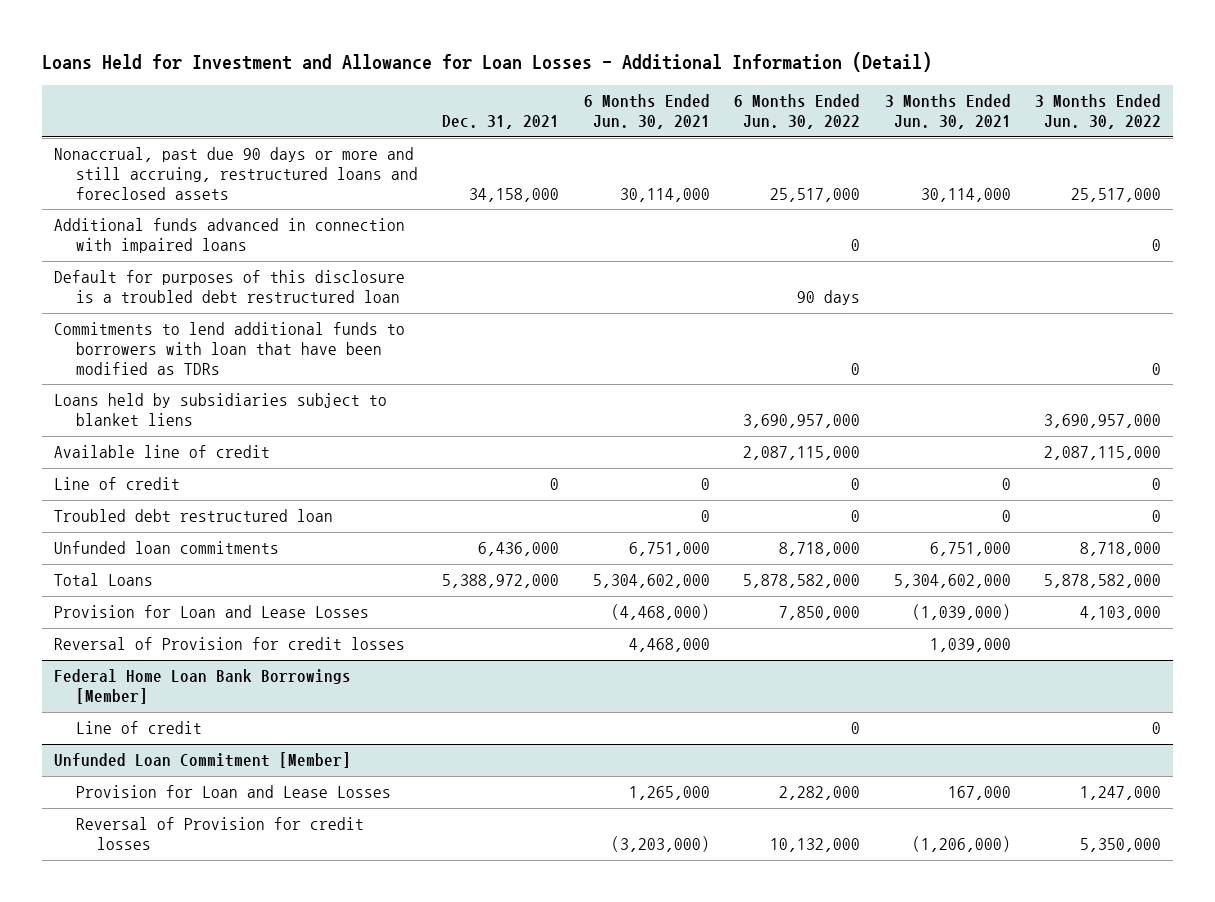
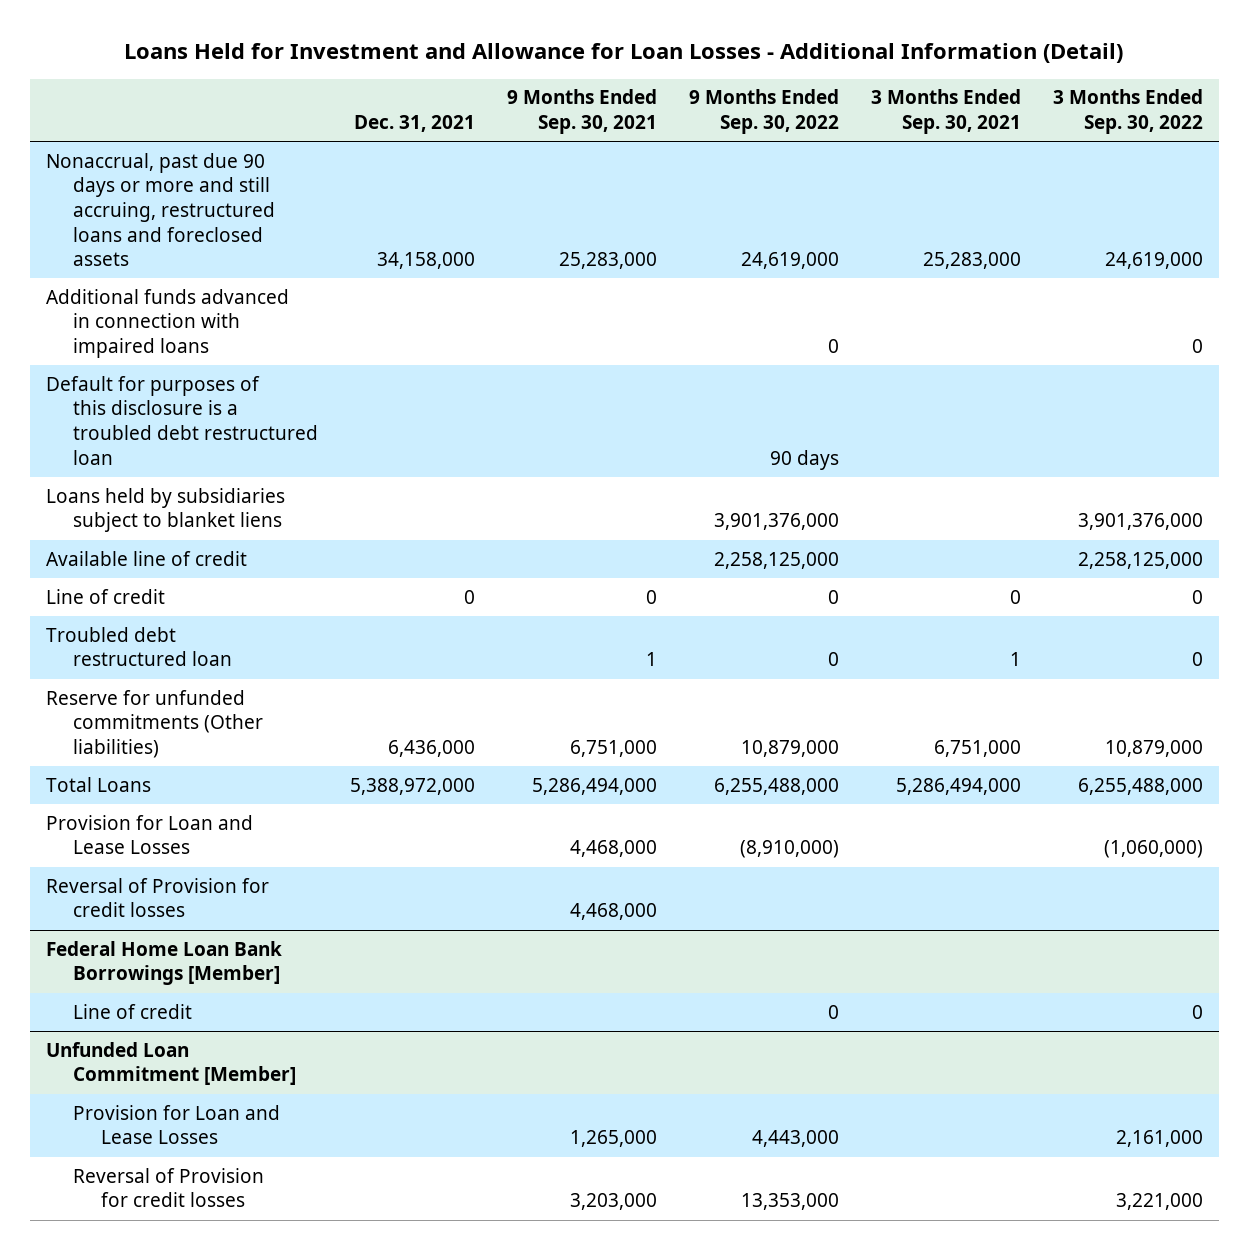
[583,94,710,130] 6 Months Ended Jun. 30, 2021 -> none
[734,94,861,130] 6 Months Ended Jun. 30, 2022 -> none
[884,94,1011,130] 3 Months Ended Jun. 30, 2021 -> none
[1035,94,1162,130] 3 Months Ended Jun. 30, 2022 -> none
none -> [507,89,658,135] 9 Months Ended Sep. 30, 2021
none -> [689,89,840,135] 9 Months Ended Sep. 30, 2022
none -> [871,89,1022,135] 3 Months Ended Sep. 30, 2021
none -> [1053,89,1204,135] 3 Months Ended Sep. 30, 2022
[54,322,406,376] Commitments to lend additional funds to borrowers with loan that have been modified as TDRs -> none
[54,541,280,555] Unfunded loan commitments -> [45,689,264,759] Reserve for unfunded commitments (Other liabilities)

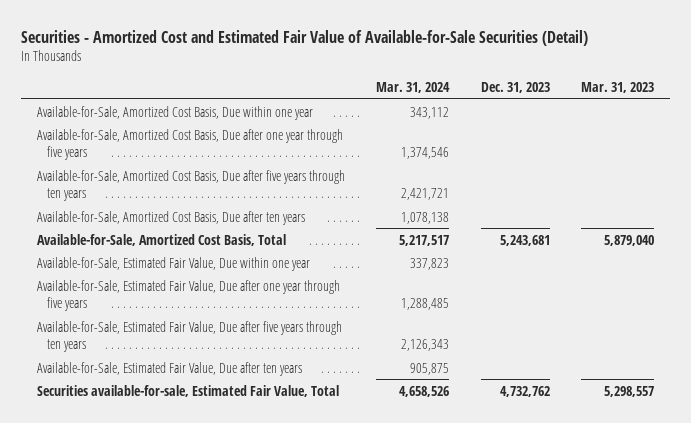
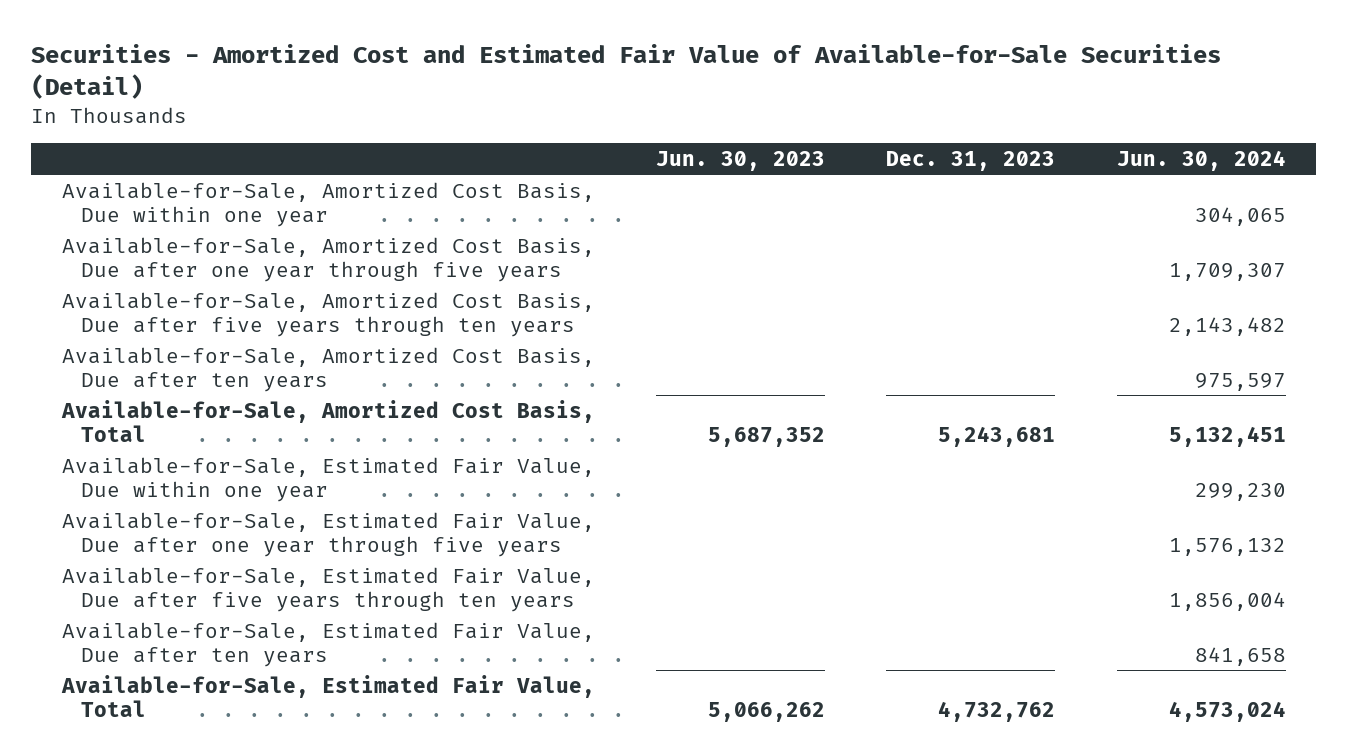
[376,81,451,93] Mar. 31, 2024 -> none
[581,81,655,93] Mar. 31, 2023 -> none
none -> [656,151,826,172] Jun. 30, 2023
none -> [1116,150,1286,172] Jun. 30, 2024
[36,384,339,397] Securities available-for-sale, Estimated Fair Value, Total -> [60,674,595,717] Available-for-Sale, Estimated Fair Value, Total

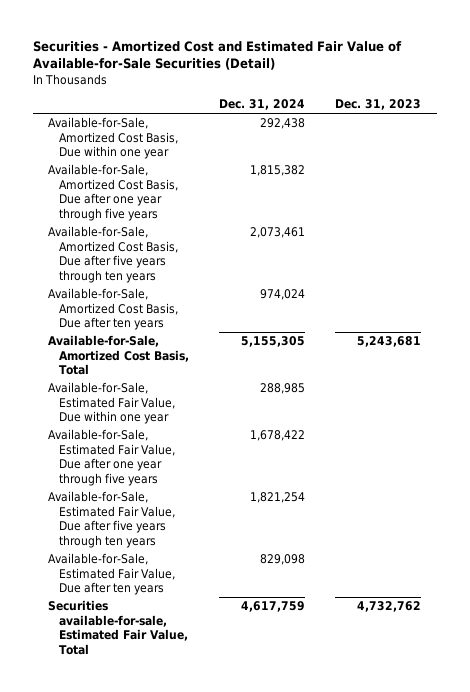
[656,151,826,172] Jun. 30, 2023 -> none
[1116,150,1286,172] Jun. 30, 2024 -> none
none -> [219,99,306,111] Dec. 31, 2024
[60,674,595,717] Available-for-Sale, Estimated Fair Value, Total -> [48,600,188,656] Securities available-for-sale, Estimated Fair Value, Total

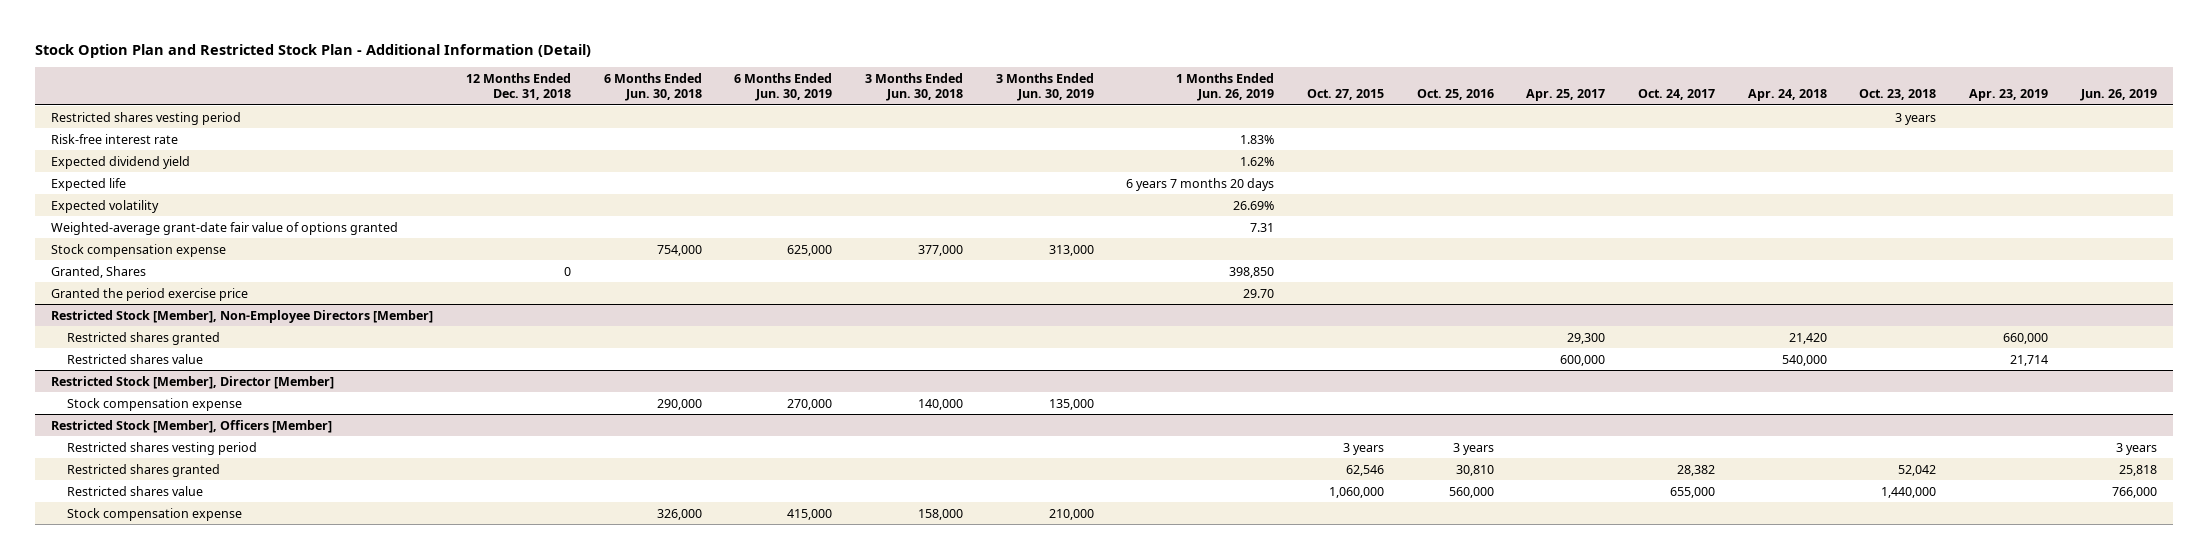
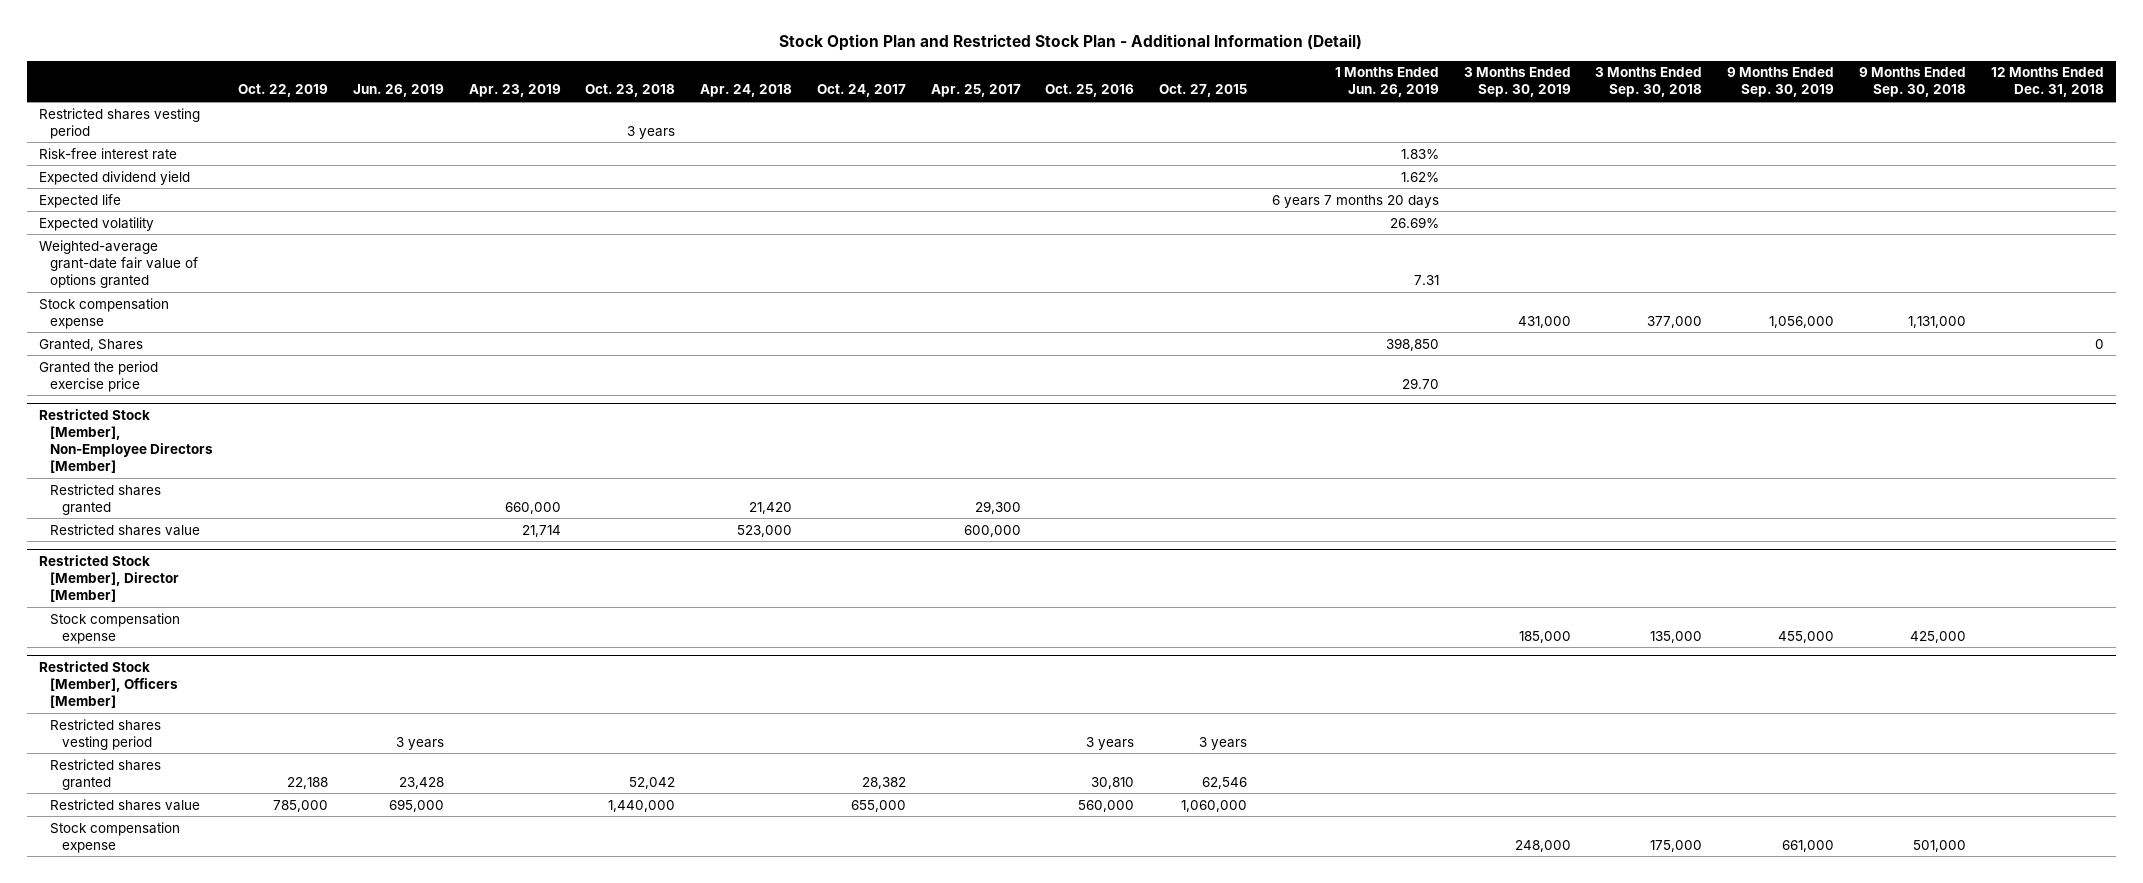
[603,72,702,102] 6 Months Ended Jun. 30, 2018 -> none
[734,72,833,102] 6 Months Ended Jun. 30, 2019 -> none
[865,72,964,102] 3 Months Ended Jun. 30, 2018 -> none
[995,72,1094,102] 3 Months Ended Jun. 30, 2019 -> none
none -> [238,84,329,98] Oct. 22, 2019
none -> [1463,67,1571,98] 3 Months Ended Sep. 30, 2019
none -> [1595,67,1703,98] 3 Months Ended Sep. 30, 2018
none -> [1727,67,1835,98] 9 Months Ended Sep. 30, 2019
none -> [1858,67,1966,98] 9 Months Ended Sep. 30, 2018
[1781,354,1827,366] 540,000 -> [737,524,793,537] 523,000
[2118,464,2157,476] 25,818 -> [398,776,444,789] 23,428
[2111,486,2157,498] 766,000 -> [388,798,444,812] 695,000

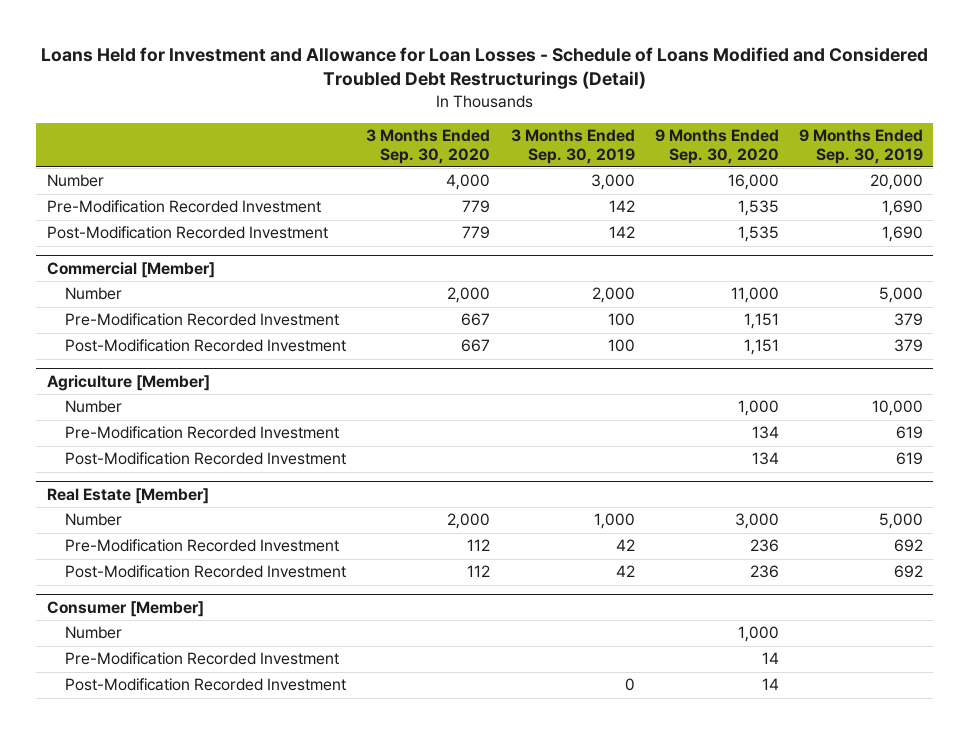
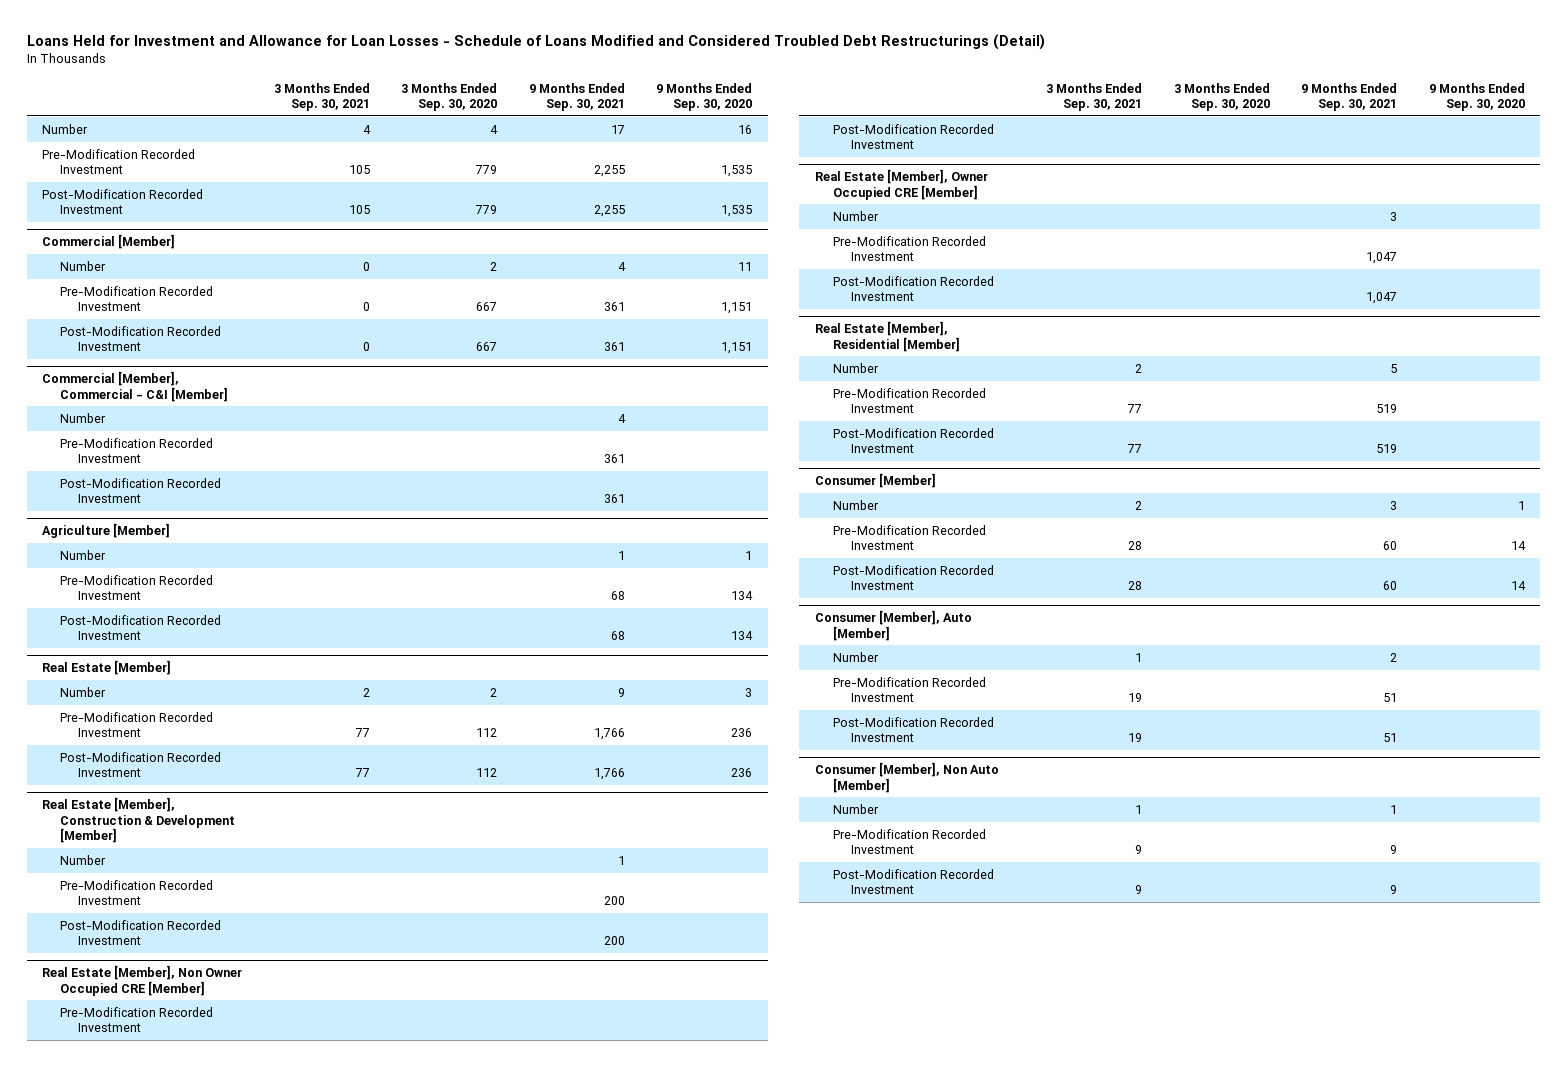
[510,129,635,164] 3 Months Ended Sep. 30, 2019 -> none
[799,129,924,164] 9 Months Ended Sep. 30, 2019 -> none
none -> [273,82,370,111] 3 Months Ended Sep. 30, 2021
none -> [528,82,625,111] 9 Months Ended Sep. 30, 2021
[446,174,491,191] 4,000 -> [490,124,499,134] 4
[727,174,779,191] 16,000 -> [737,124,752,134] 16
[447,287,491,304] 2,000 -> [490,261,498,271] 2
[730,287,779,304] 11,000 -> [737,261,752,271] 11
none -> [42,371,229,402] Commercial [Member], Commercial - C&I [Member]
none -> [60,412,107,423] Number
none -> [60,437,214,463] Pre-Modification Recorded Investment
none -> [60,477,222,503] Post-Modification Recorded Investment
[737,400,779,417] 1,000 -> [744,550,752,560] 1
[447,513,491,530] 2,000 -> [490,687,498,697] 2
[734,513,779,530] 3,000 -> [744,687,752,697] 3
none -> [42,797,236,843] Real Estate [Member], Construction & Development [Member]
none -> [60,854,107,865] Number
none -> [60,879,214,905] Pre-Modification Recorded Investment
none -> [60,919,222,945] Post-Modification Recorded Investment
none -> [42,965,243,996] Real Estate [Member], Non Owner Occupied CRE [Member]
none -> [60,1006,214,1032] Pre-Modification Recorded Investment
none -> [832,123,994,149] Post-Modification Recorded Investment
none -> [814,169,988,200] Real Estate [Member], Owner Occupied CRE [Member]
none -> [832,210,879,221] Number
none -> [832,235,986,261] Pre-Modification Recorded Investment
none -> [832,275,994,301] Post-Modification Recorded Investment
none -> [814,321,960,352] Real Estate [Member], Residential [Member]
none -> [832,362,879,373] Number
none -> [832,387,986,413] Pre-Modification Recorded Investment
none -> [832,427,994,453] Post-Modification Recorded Investment
[737,626,779,643] 1,000 -> [1517,500,1525,510] 1
none -> [814,610,972,641] Consumer [Member], Auto [Member]
none -> [832,651,879,662] Number
none -> [832,676,986,702] Pre-Modification Recorded Investment
none -> [832,716,994,742] Post-Modification Recorded Investment
none -> [814,762,999,793] Consumer [Member], Non Auto [Member]
none -> [832,803,879,814] Number
none -> [832,828,986,854] Pre-Modification Recorded Investment
none -> [832,868,994,894] Post-Modification Recorded Investment

